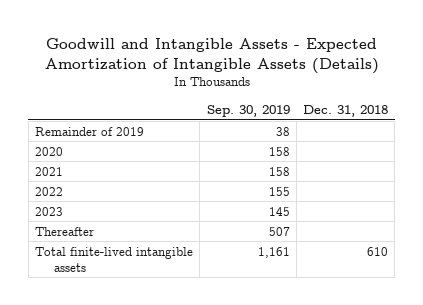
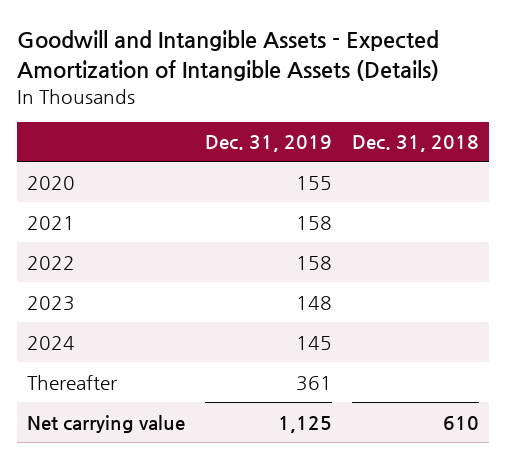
[206,105,290,118] Sep. 30, 2019 -> none
none -> [205,135,333,153] Dec. 31, 2019
[35,126,145,136] Remainder of 2019 -> none
none -> [27,335,76,350] 2024
[35,246,194,272] Total finite-lived intangible assets -> [27,414,186,433] Net carrying value

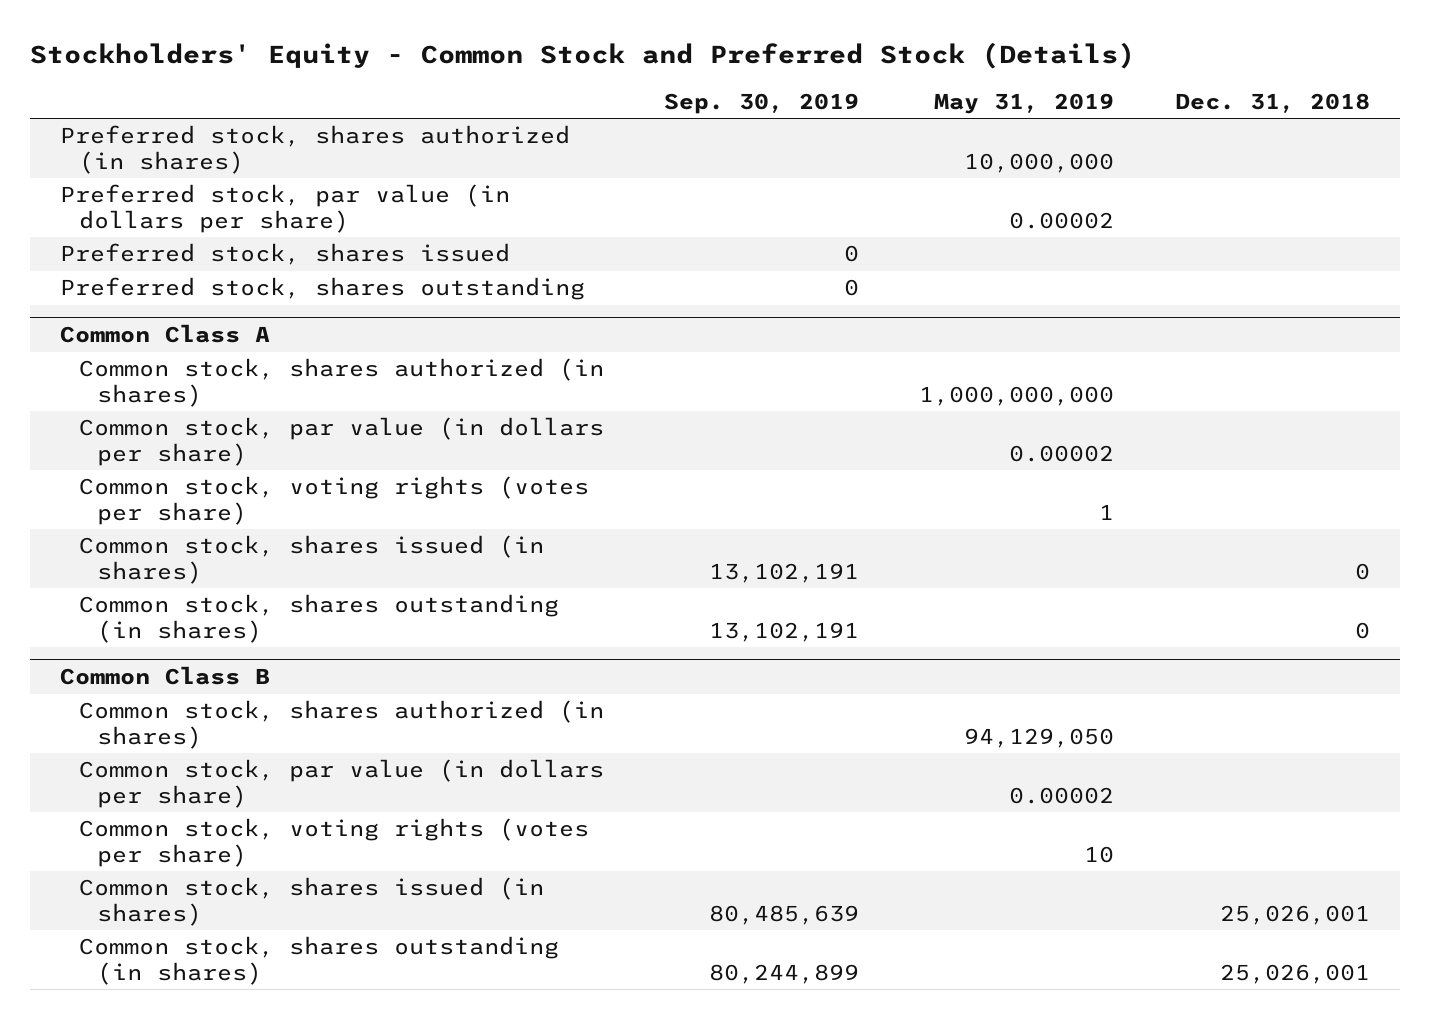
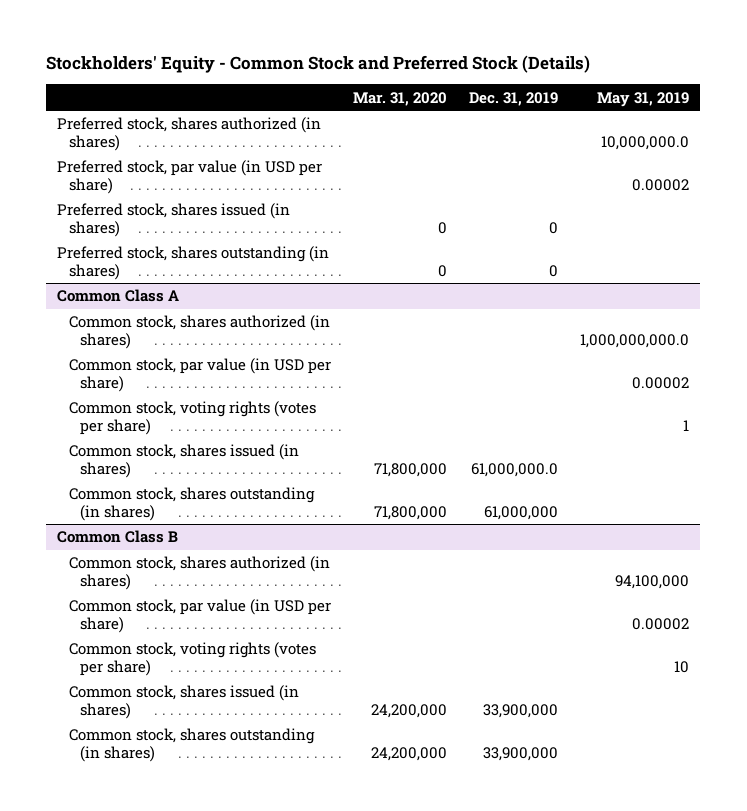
[664,92,860,114] Sep. 30, 2019 -> none
[1174,92,1370,113] Dec. 31, 2018 -> none
none -> [353,91,448,106] Mar. 31, 2020
none -> [469,91,559,106] Dec. 31, 2019
[964,152,1115,173] 10,000,000 -> [601,135,690,150] 10,000,000.0
[60,184,511,233] Preferred stock, par value (in dollars per share) -> [57,160,323,194] Preferred stock, par value (in USD per share)
[60,243,511,266] Preferred stock, shares issued -> [57,203,291,237] Preferred stock, shares issued (in shares)
[60,277,586,301] Preferred stock, shares outstanding -> [57,246,330,280] Preferred stock, shares outstanding (in shares)
[919,385,1115,406] 1,000,000,000 -> [580,333,690,348] 1,000,000,000.0
[78,417,604,466] Common stock, par value (in dollars per share) -> [68,358,331,392] Common stock, par value (in USD per share)
[964,727,1115,748] 94,129,050 -> [615,574,690,589] 94,100,000
[78,759,604,808] Common stock, par value (in dollars per share) -> [68,599,331,633] Common stock, par value (in USD per share)

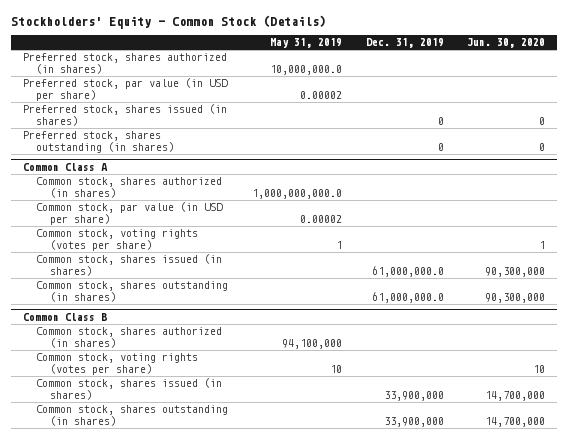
[46,55,591,74] Stockholders' Equity - Common Stock and Preferred Stock (Details) -> [11,14,327,29] Stockholders' Equity - Common Stock (Details)
[353,91,448,106] Mar. 31, 2020 -> none
none -> [467,37,546,48] Jun. 30, 2020
[484,505,559,520] 61,000,000 -> [371,291,444,303] 61,000,000.0
[68,599,331,633] Common stock, par value (in USD per share) -> none

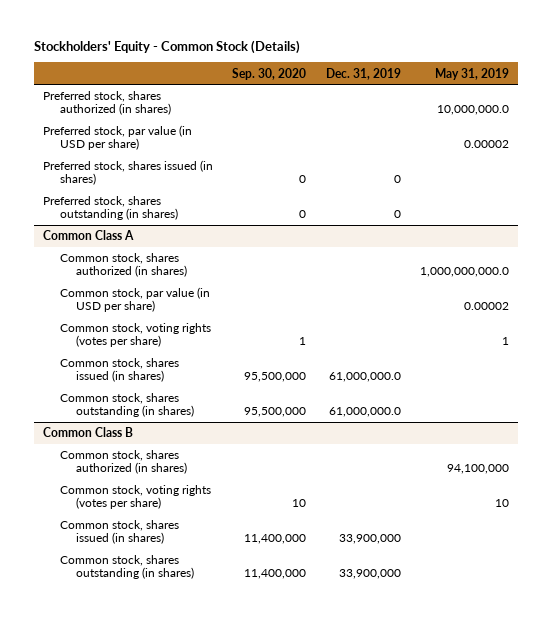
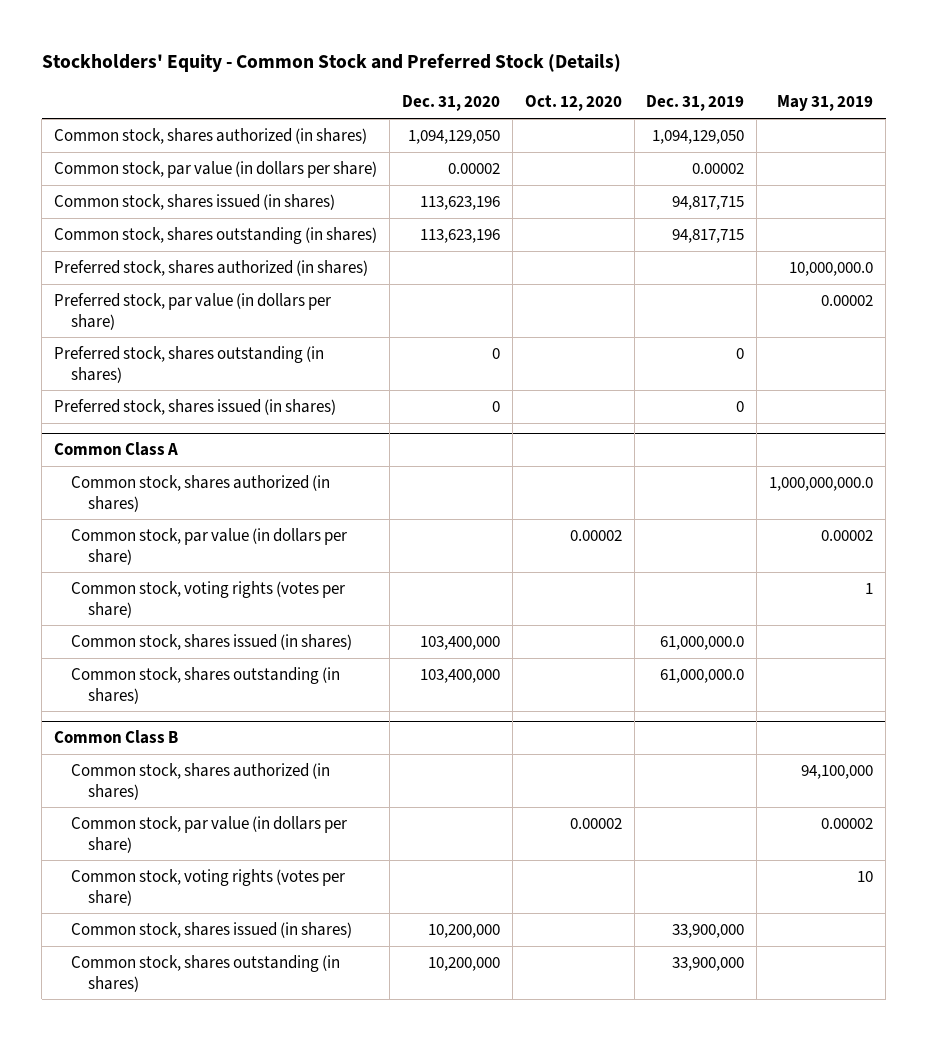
[33,40,300,55] Stockholders' Equity - Common Stock (Details) -> [41,53,621,73] Stockholders' Equity - Common Stock and Preferred Stock (Details)
[232,67,307,80] Sep. 30, 2020 -> none
none -> [401,95,500,112] Dec. 31, 2020
none -> [524,95,622,112] Oct. 12, 2020
none -> [54,127,368,144] Common stock, shares authorized (in shares)
none -> [54,160,378,178] Common stock, par value (in dollars per share)
none -> [54,193,336,210] Common stock, shares issued (in shares)
none -> [54,226,378,244] Common stock, shares outstanding (in shares)
[43,125,193,151] Preferred stock, par value (in USD per share) -> [54,292,332,330] Preferred stock, par value (in dollars per share)
[43,160,214,186] Preferred stock, shares issued (in shares) -> [54,398,337,415] Preferred stock, shares issued (in shares)
[59,287,210,313] Common stock, par value (in USD per share) -> [70,527,347,565] Common stock, par value (in dollars per share)
none -> [70,815,347,853] Common stock, par value (in dollars per share)

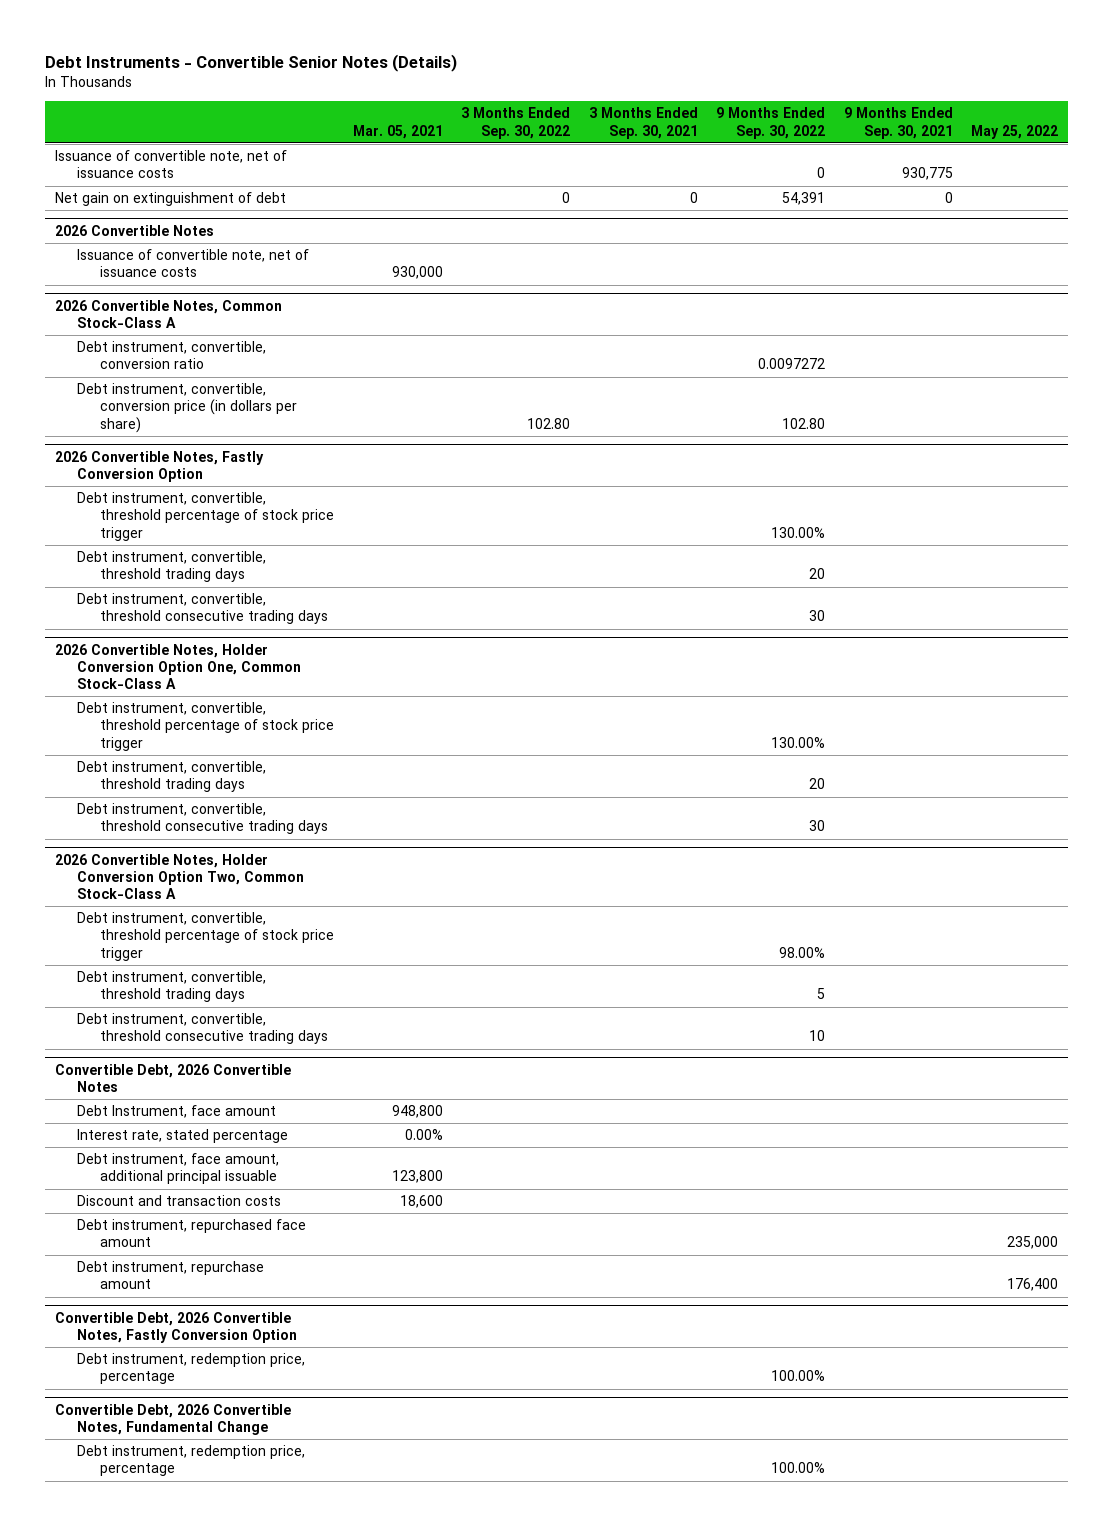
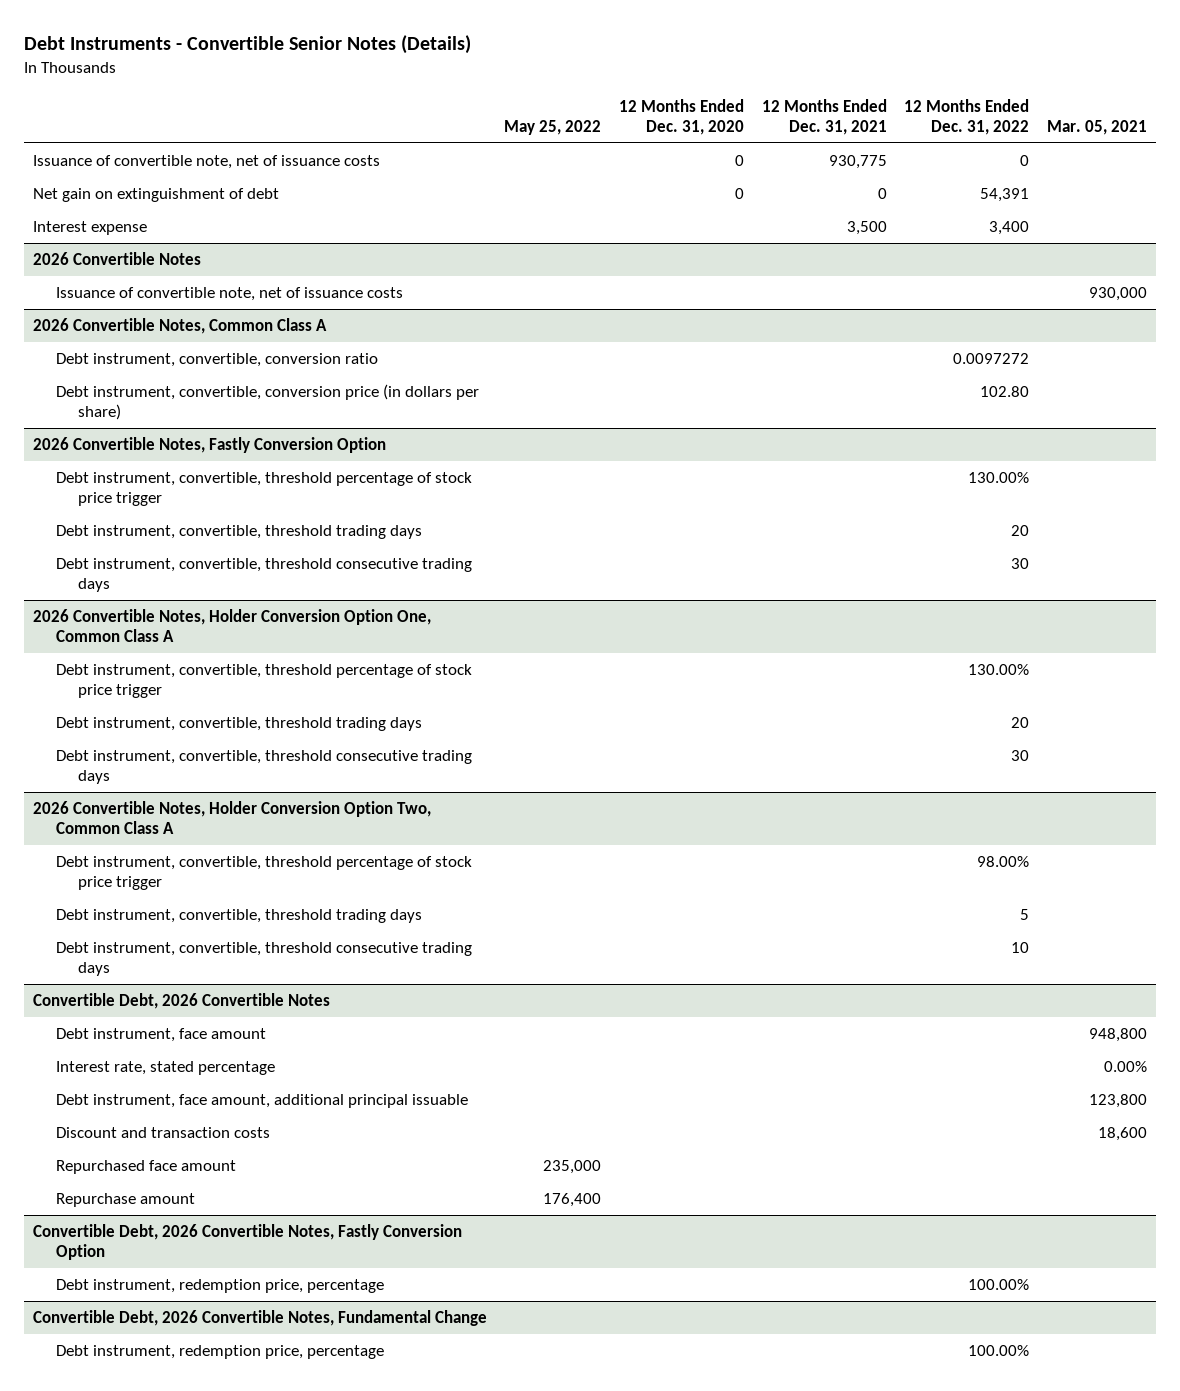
[461,107,571,139] 3 Months Ended Sep. 30, 2022 -> none
[588,107,698,139] 3 Months Ended Sep. 30, 2021 -> none
[716,107,826,139] 9 Months Ended Sep. 30, 2022 -> none
[843,107,953,139] 9 Months Ended Sep. 30, 2021 -> none
none -> [619,98,745,135] 12 Months Ended Dec. 31, 2020
none -> [761,98,887,135] 12 Months Ended Dec. 31, 2021
none -> [904,98,1030,135] 12 Months Ended Dec. 31, 2022
none -> [32,220,147,235] Interest expense
[54,299,282,329] 2026 Convertible Notes, Common Stock-Class A -> [32,317,327,334] 2026 Convertible Notes, Common Class A
[54,643,302,690] 2026 Convertible Notes, Holder Conversion Option One, Common Stock-Class A -> [32,608,431,642] 2026 Convertible Notes, Holder Conversion Option One, Common Class A
[54,853,305,900] 2026 Convertible Notes, Holder Conversion Option Two, Common Stock-Class A -> [32,800,431,834] 2026 Convertible Notes, Holder Conversion Option Two, Common Class A
[77,1105,277,1119] Debt Instrument, face amount -> [55,1027,266,1042] Debt instrument, face amount
[77,1219,307,1248] Debt instrument, repurchased face amount -> [55,1159,236,1174] Repurchased face amount
[77,1261,265,1290] Debt instrument, repurchase amount -> [55,1192,195,1207] Repurchase amount

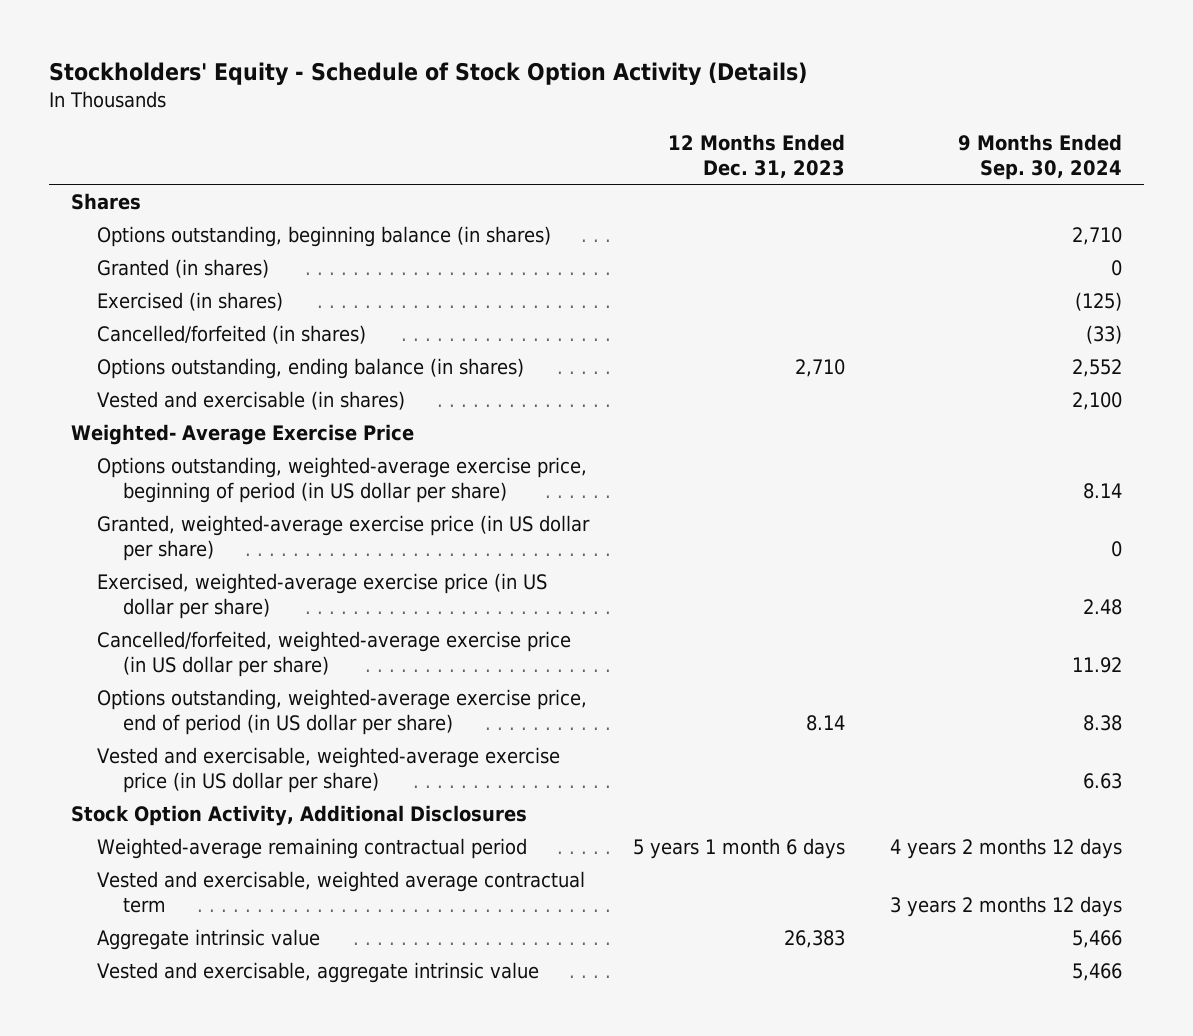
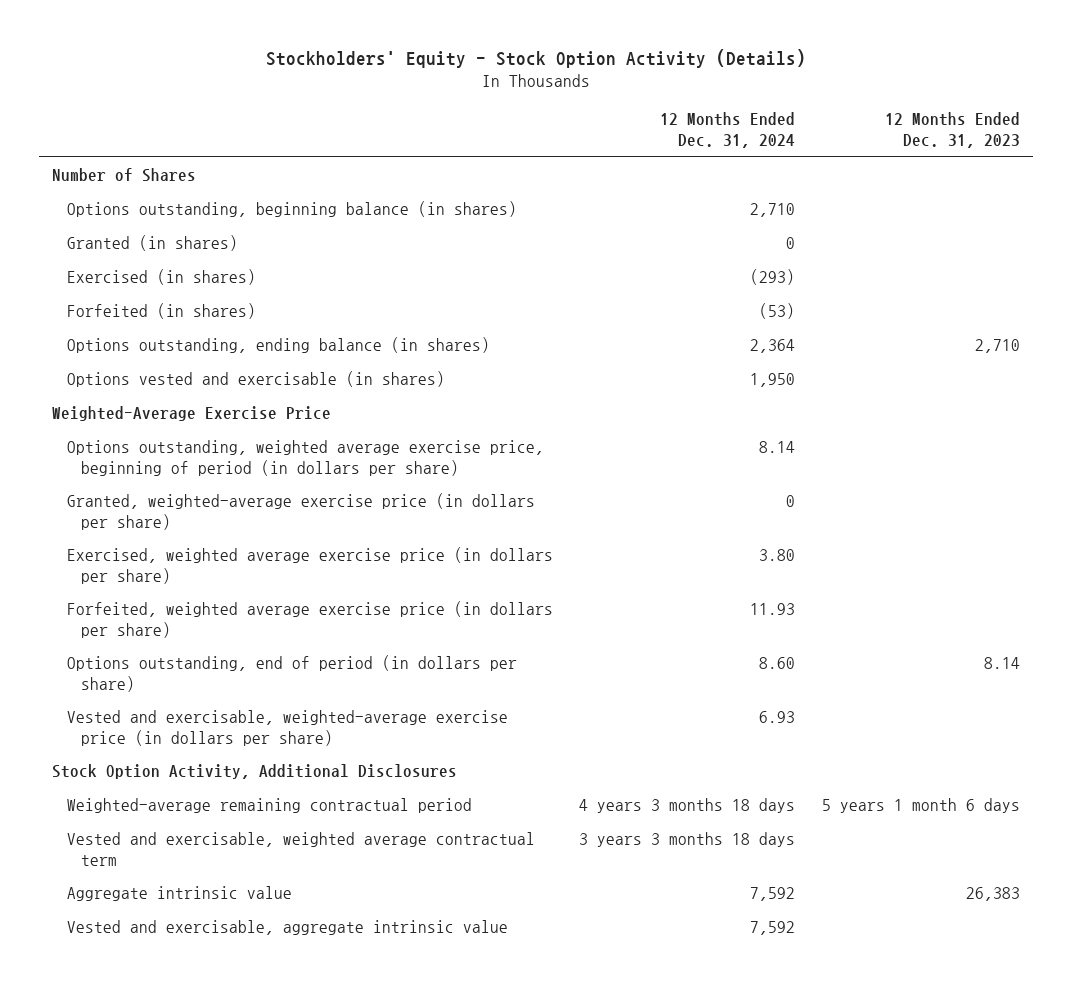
[49,61,808,85] Stockholders' Equity - Schedule of Stock Option Activity (Details) -> [265,48,806,68] Stockholders' Equity - Stock Option Activity (Details)
[957,134,1122,181] 9 Months Ended Sep. 30, 2024 -> none
none -> [660,112,796,148] 12 Months Ended Dec. 31, 2024
[71,192,142,210] Shares -> [51,168,196,183] Number of Shares
[97,324,367,344] Cancelled/forfeited (in shares) -> [66,303,256,320] Forfeited (in shares)
[97,390,406,410] Vested and exercisable (in shares) -> [66,371,445,388] Options vested and exercisable (in shares)
[71,423,415,445] Weighted- Average Exercise Price -> [51,406,331,422] Weighted-Average Exercise Price
[97,456,588,503] Options outstanding, weighted-average exercise price, beginning of period (in US dollar per share) -> [66,440,544,476] Options outstanding, weighted average exercise price, beginning of period (in dollars per share)
[97,514,591,561] Granted, weighted-average exercise price (in US dollar per share) -> [66,493,535,530] Granted, weighted-average exercise price (in dollars per share)
[97,572,548,619] Exercised, weighted-average exercise price (in US dollar per share) -> [66,547,553,584] Exercised, weighted average exercise price (in dollars per share)
[97,630,572,677] Cancelled/forfeited, weighted-average exercise price (in US dollar per share) -> [66,601,553,638] Forfeited, weighted average exercise price (in dollars per share)
[97,688,588,735] Options outstanding, weighted-average exercise price, end of period (in US dollar per share) -> [66,655,517,692] Options outstanding, end of period (in dollars per share)
[97,746,561,793] Vested and exercisable, weighted-average exercise price (in US dollar per share) -> [66,710,508,746] Vested and exercisable, weighted-average exercise price (in dollars per share)

